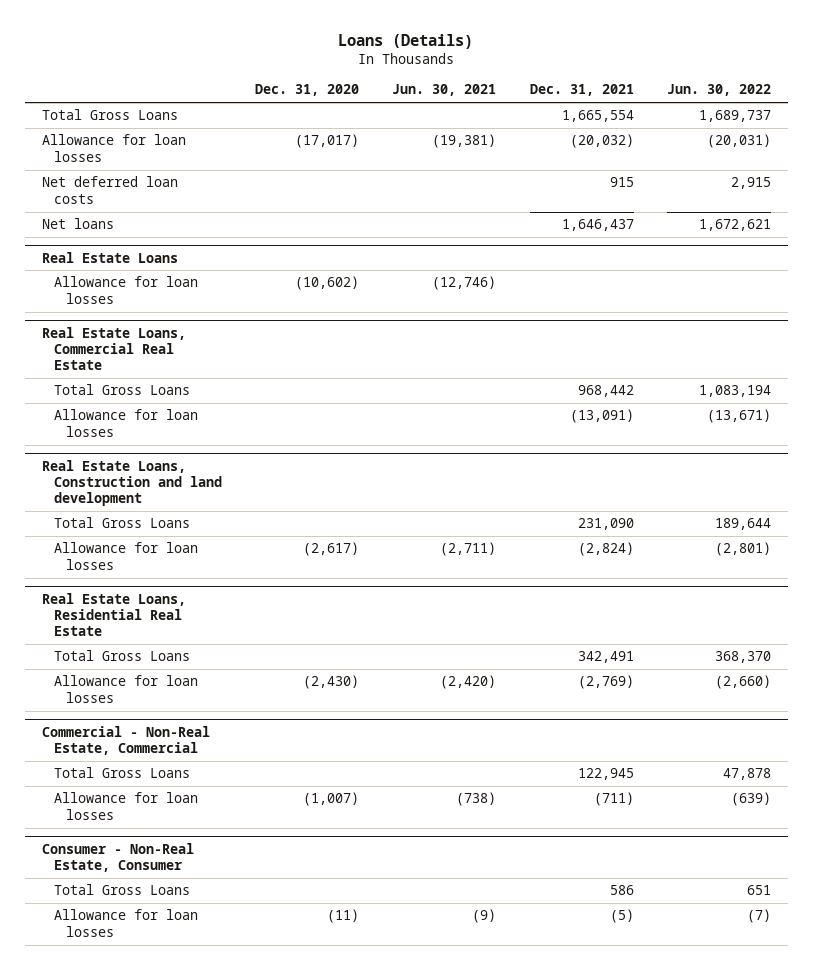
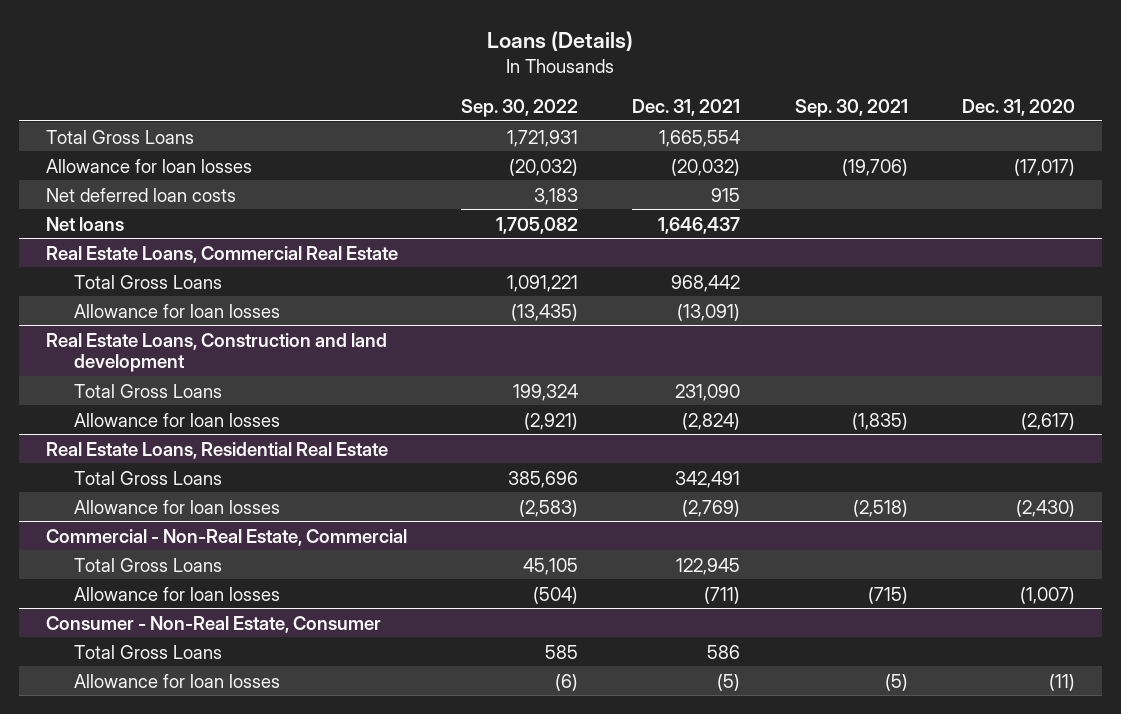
[392,84,497,97] Jun. 30, 2021 -> none
[667,84,772,97] Jun. 30, 2022 -> none
none -> [461,99,579,118] Sep. 30, 2022
none -> [794,99,908,118] Sep. 30, 2021
[41,251,178,263] Real Estate Loans -> none
[53,276,198,304] Allowance for loan losses -> none

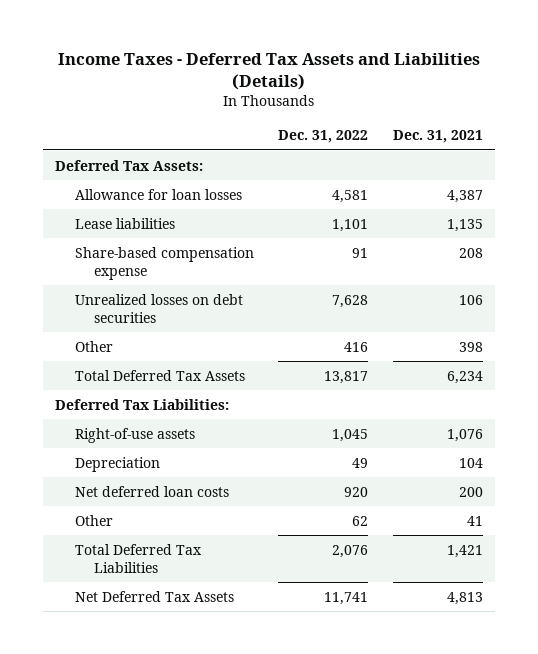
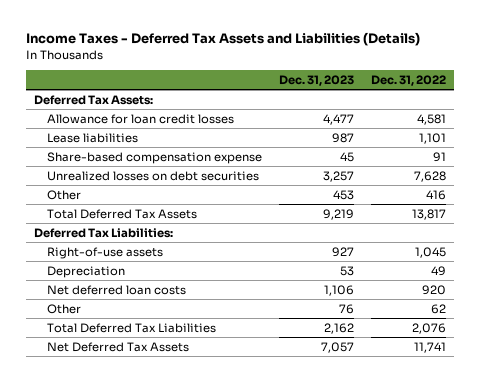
[392,130,483,144] Dec. 31, 2021 -> none
none -> [278,74,354,86] Dec. 31, 2023
[74,188,242,200] Allowance for loan losses -> [46,113,234,124] Allowance for loan credit losses

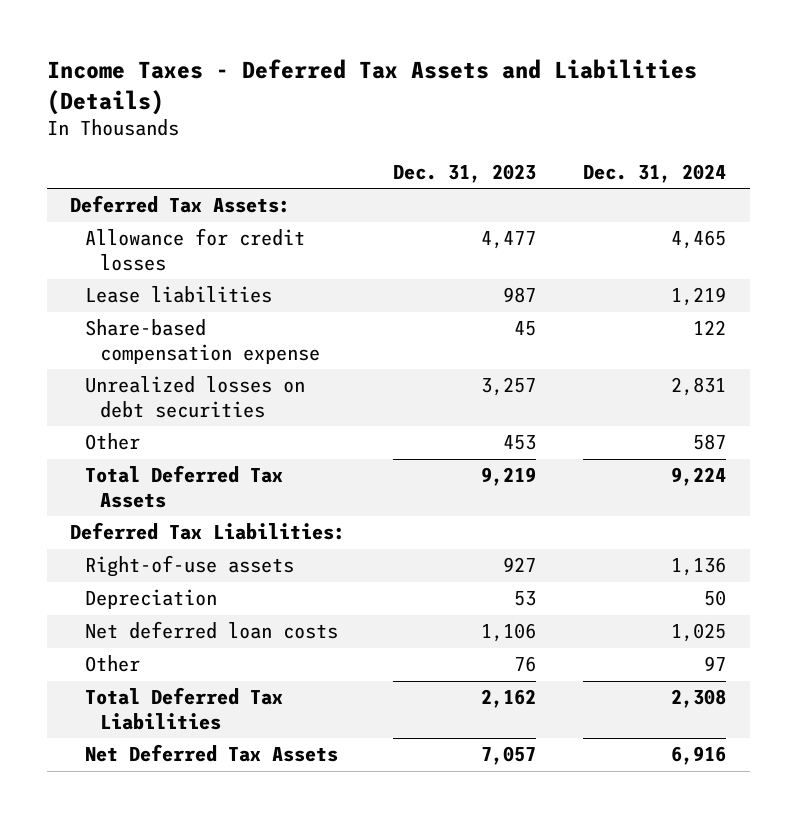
[370,74,446,86] Dec. 31, 2022 -> none
none -> [583,163,727,183] Dec. 31, 2024
[46,113,234,124] Allowance for loan credit losses -> [85,228,306,271] Allowance for credit losses

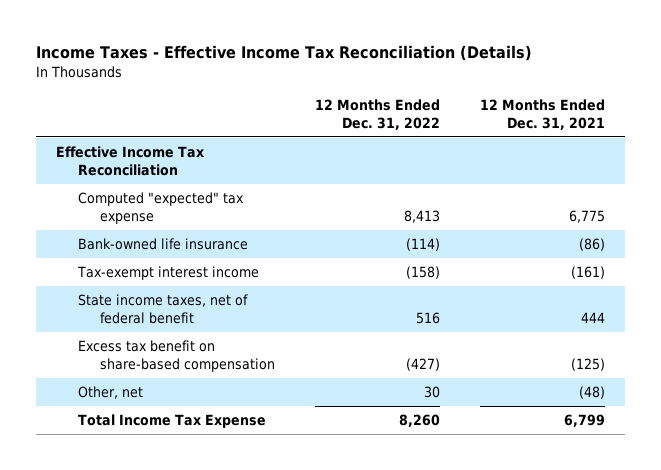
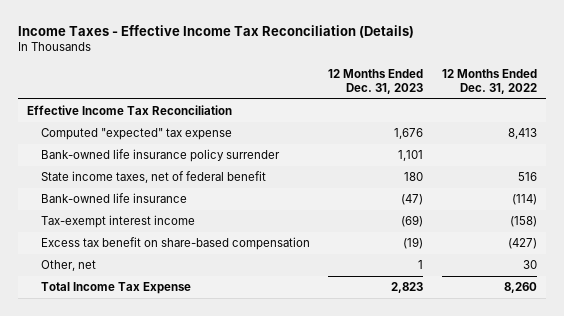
[480,98,606,130] 12 Months Ended Dec. 31, 2021 -> none
none -> [328,68,424,94] 12 Months Ended Dec. 31, 2023
none -> [40,149,280,163] Bank-owned life insurance policy surrender
[77,294,248,325] State income taxes, net of federal benefit -> [40,171,266,184] State income taxes, net of federal benefit

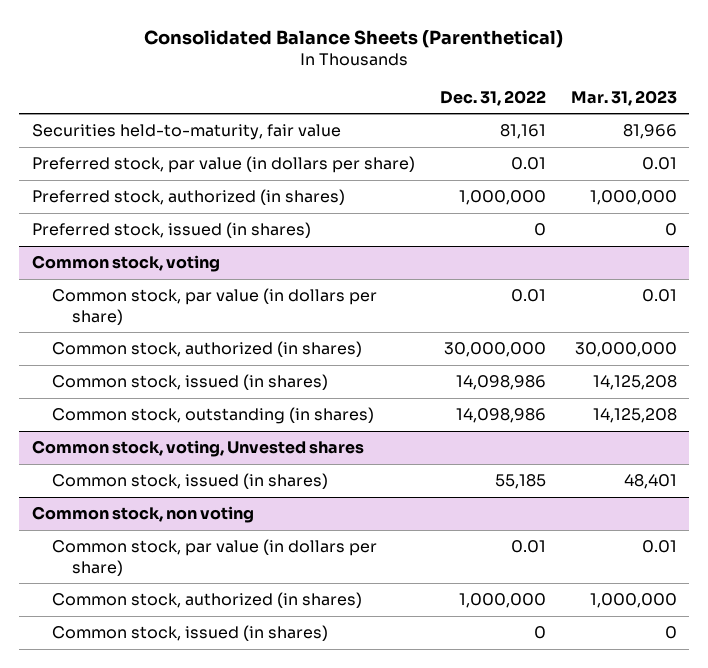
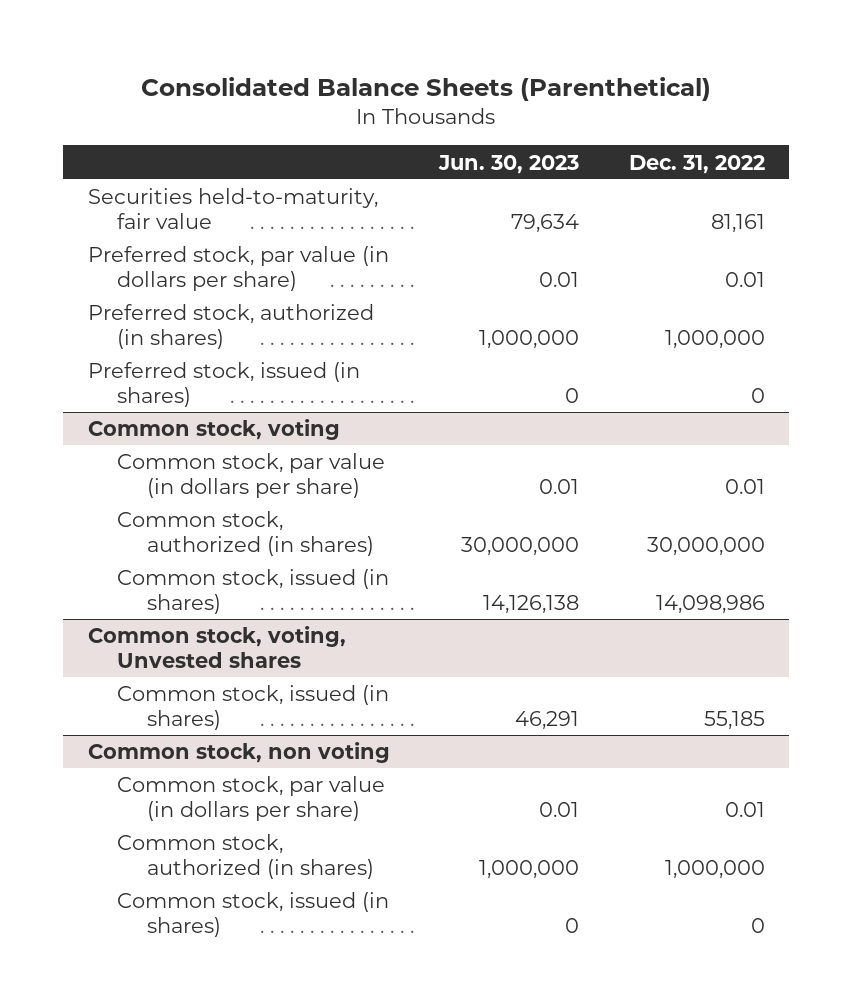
[570,89,677,106] Mar. 31, 2023 -> none
none -> [438,154,580,174] Jun. 30, 2023
[51,407,374,425] Common stock, outstanding (in shares) -> none

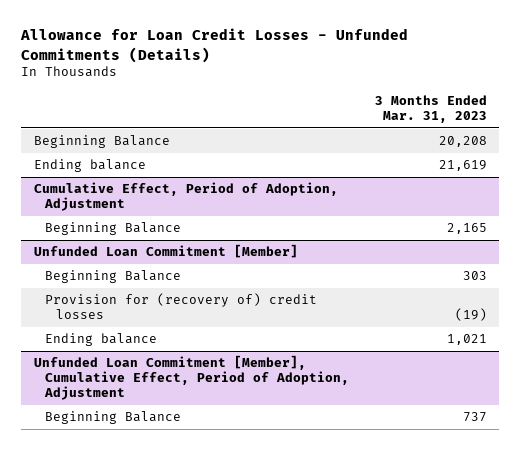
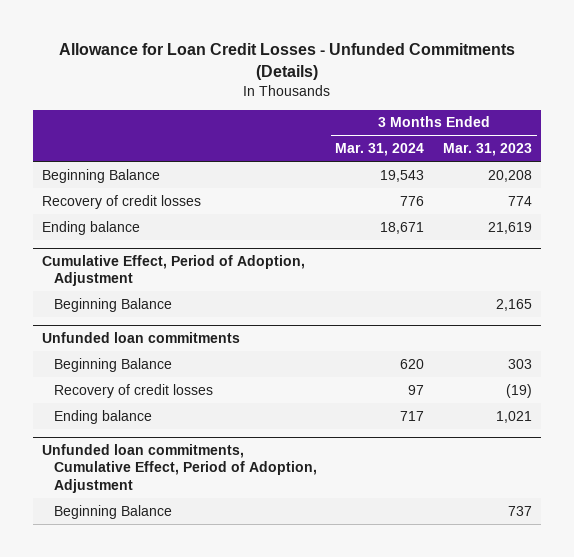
none -> [335,143,425,157] Mar. 31, 2024
none -> [42,194,202,209] Recovery of credit losses
[34,244,299,259] Unfunded Loan Commitment [Member] -> [42,332,241,344] Unfunded loan commitments
[45,293,318,320] Provision for (recovery of) credit losses -> [53,383,213,398] Recovery of credit losses
[34,355,350,401] Unfunded Loan Commitment [Member], Cumulative Effect, Period of Adoption, Adjustment -> [42,444,317,493] Unfunded loan commitments, Cumulative Effect, Period of Adoption, Adjustment

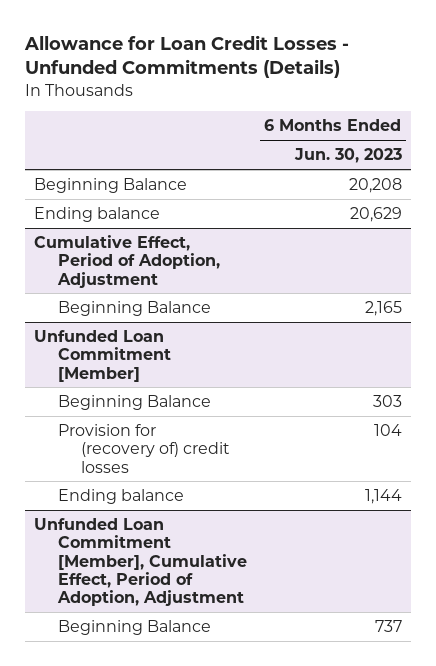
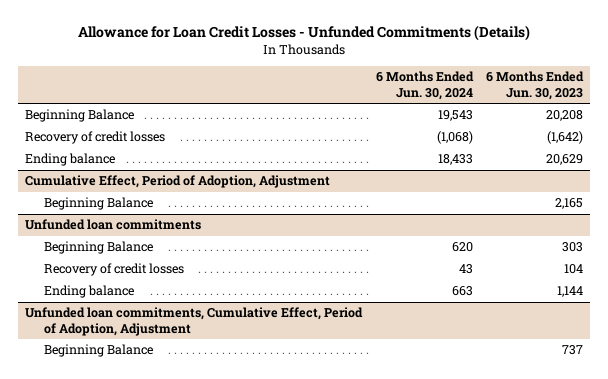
none -> [375,71,474,101] 6 Months Ended Jun. 30, 2024
none -> [24,131,165,145] Recovery of credit losses
[34,330,171,382] Unfunded Loan Commitment [Member] -> [24,219,201,231] Unfunded loan commitments
[57,424,230,473] Provision for (recovery of) credit losses -> [44,263,185,277] Recovery of credit losses
[34,518,247,607] Unfunded Loan Commitment [Member], Cumulative Effect, Period of Adoption, Adjustment -> [24,307,363,336] Unfunded loan commitments, Cumulative Effect, Period of Adoption, Adjustment

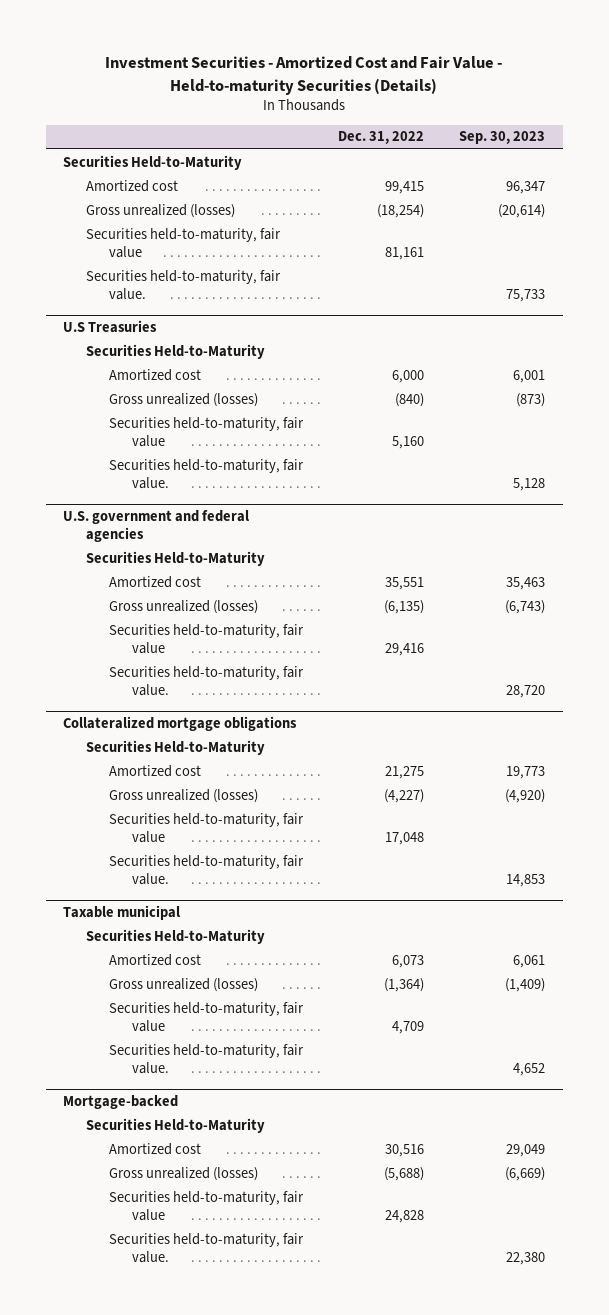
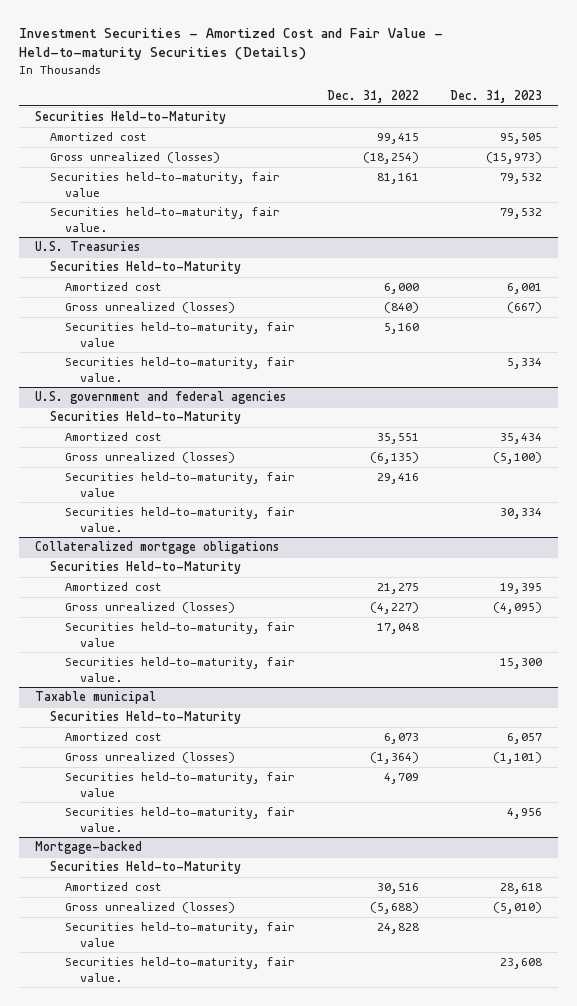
[459,131,546,145] Sep. 30, 2023 -> none
none -> [450,90,543,104] Dec. 31, 2023
[63,319,158,333] U.S Treasuries -> [34,241,140,252] U.S. Treasuries

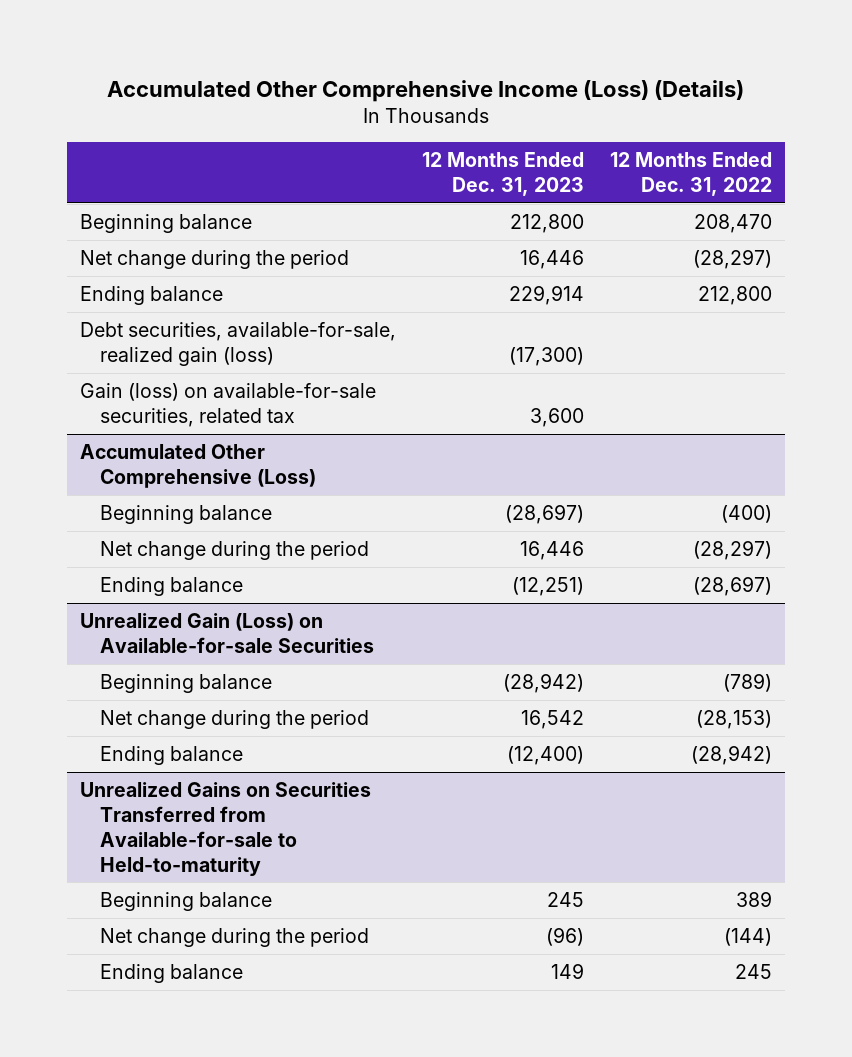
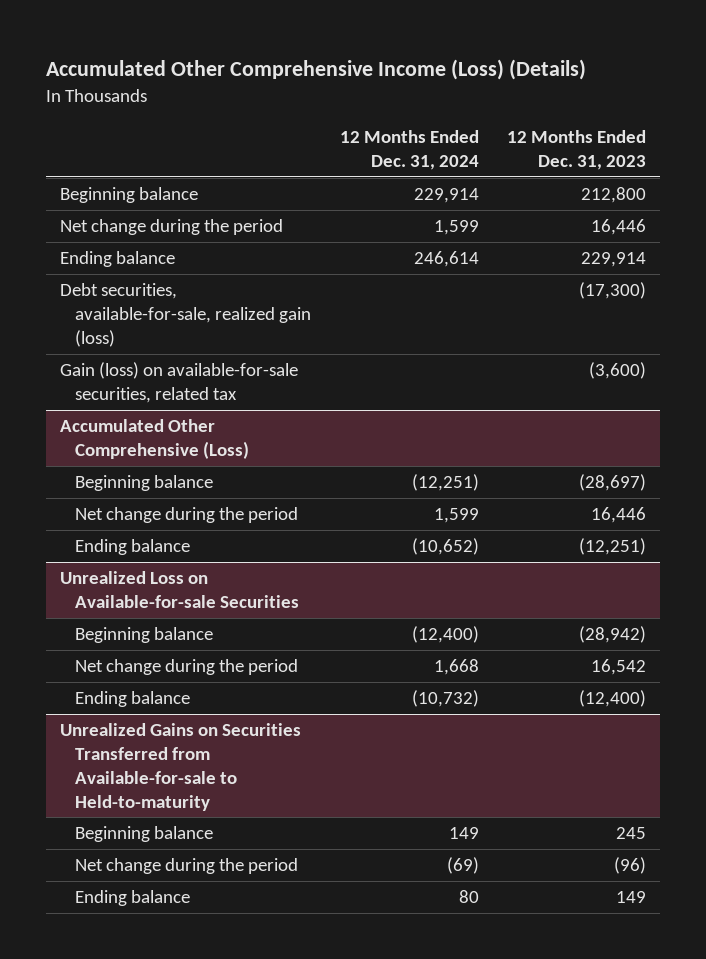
[610,152,773,197] 12 Months Ended Dec. 31, 2022 -> none
none -> [339,130,479,170] 12 Months Ended Dec. 31, 2024
[530,407,585,427] 3,600 -> [589,362,647,380] (3,600)
[80,612,375,653] Unrealized Gain (Loss) on Available-for-sale Securities -> [60,571,300,609] Unrealized Loss on Available-for-sale Securities

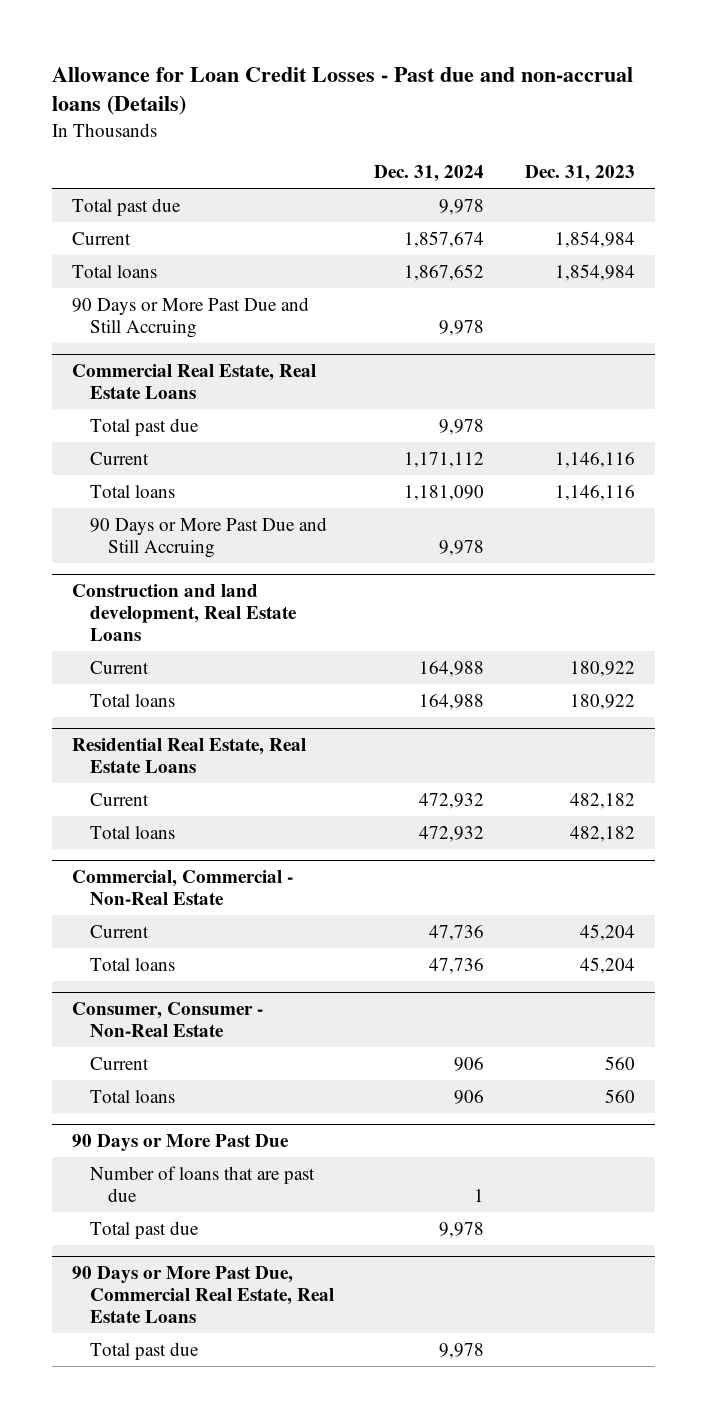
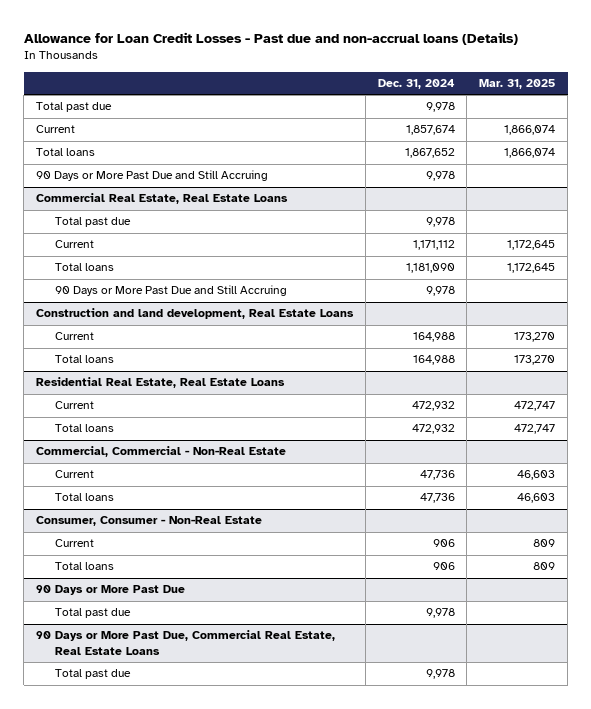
[524,165,635,183] Dec. 31, 2023 -> none
none -> [479,78,556,89] Mar. 31, 2025
[90,1165,316,1202] Number of loans that are past due -> none

